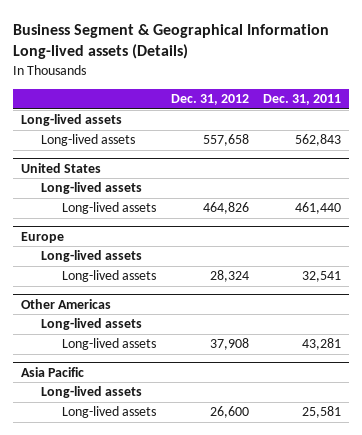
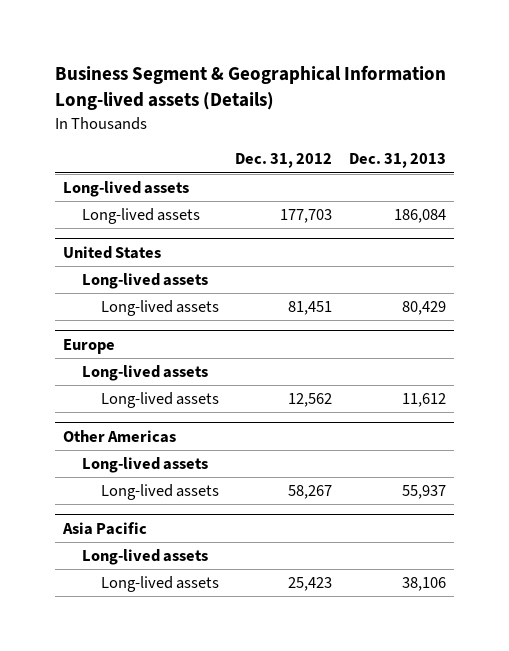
[263,94,342,106] Dec. 31, 2011 -> none
none -> [349,153,447,169] Dec. 31, 2013
[202,134,249,147] 557,658 -> [280,209,333,224] 177,703
[202,202,249,215] 464,826 -> [288,301,333,316] 81,451
[209,270,249,283] 28,324 -> [288,393,333,408] 12,562
[209,338,249,351] 37,908 -> [288,485,333,500] 58,267
[209,406,249,419] 26,600 -> [288,577,333,592] 25,423

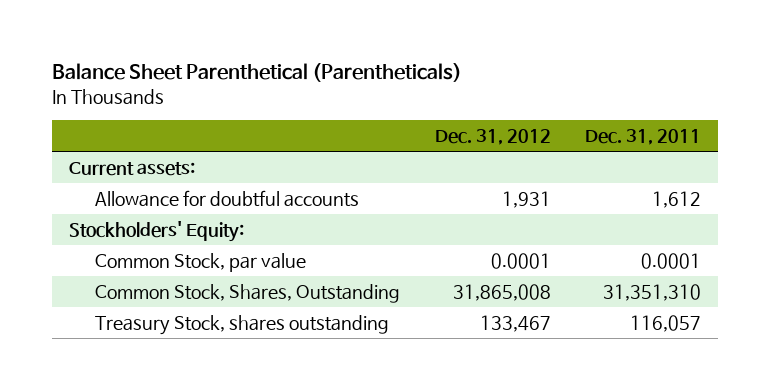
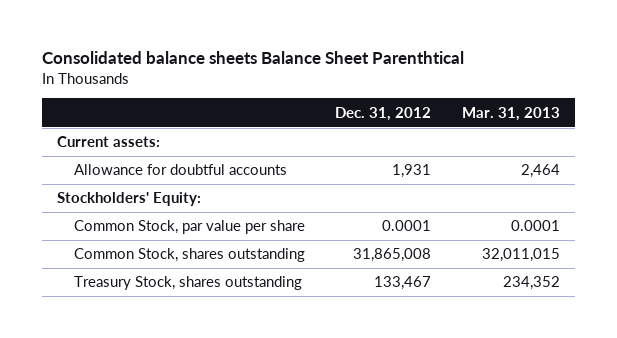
[51,63,462,83] Balance Sheet Parenthetical (Parentheticals) -> [41,51,464,65] Consolidated balance sheets Balance Sheet Parenthtical
[584,129,701,146] Dec. 31, 2011 -> none
none -> [461,106,560,121] Mar. 31, 2013
[95,252,307,272] Common Stock, par value -> [74,220,306,235] Common Stock, par value per share
[95,283,401,303] Common Stock, Shares, Outstanding -> [74,248,306,263] Common Stock, shares outstanding

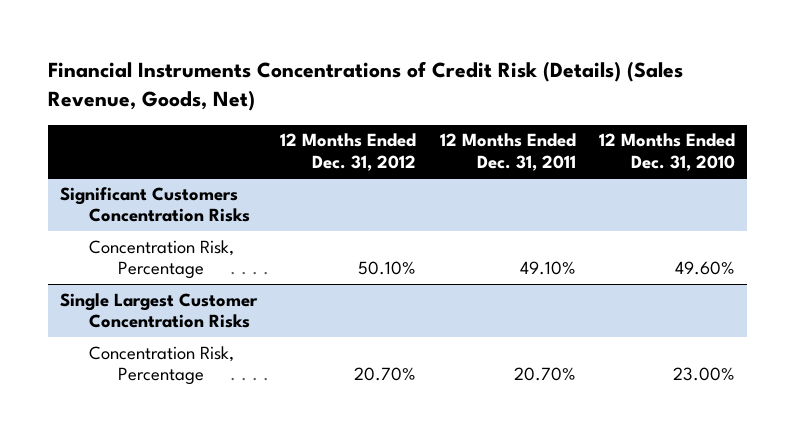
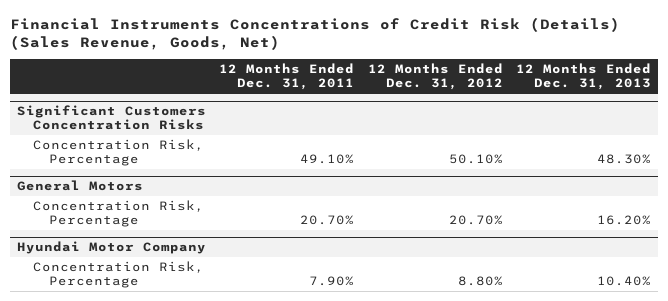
[599,133,736,171] 12 Months Ended Dec. 31, 2010 -> none
none -> [516,63,652,91] 12 Months Ended Dec. 31, 2013
[60,292,259,329] Single Largest Customer Concentration Risks -> none
none -> [16,180,143,192] General Motors
none -> [16,241,206,255] Hyundai Motor Company
none -> [32,261,204,289] Concentration Risk, Percentage

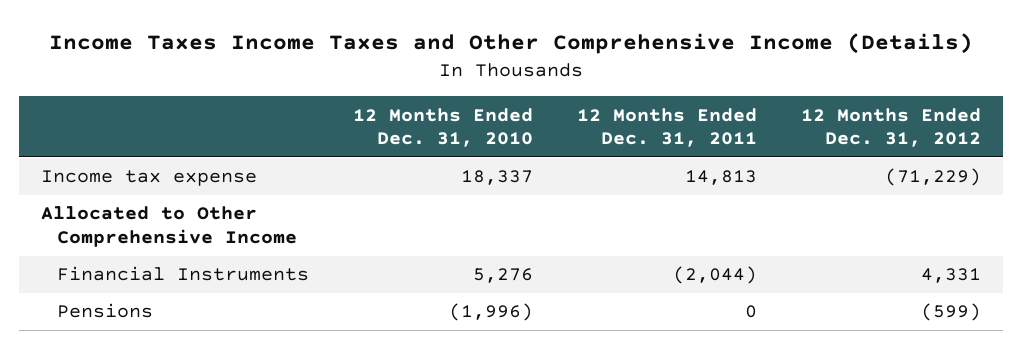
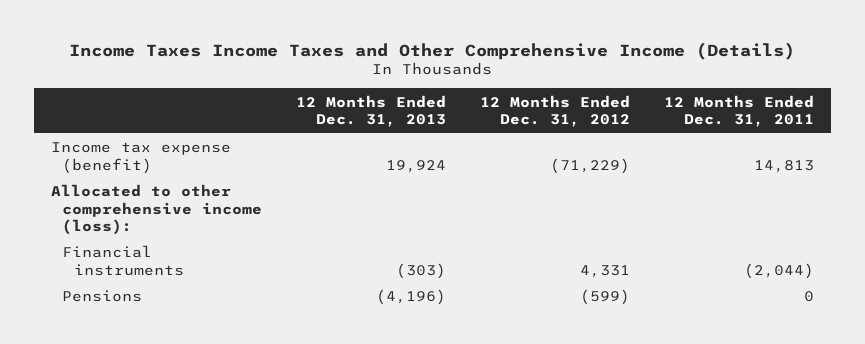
[353,107,534,148] 12 Months Ended Dec. 31, 2010 -> none
none -> [296,94,447,128] 12 Months Ended Dec. 31, 2013
[40,170,257,187] Income tax expense -> [50,142,231,174] Income tax expense (benefit)
[40,206,298,248] Allocated to Other Comprehensive Income -> [50,184,263,235] Allocated to other comprehensive income (loss):
[57,266,310,282] Financial Instruments -> [62,245,184,276] Financial instruments

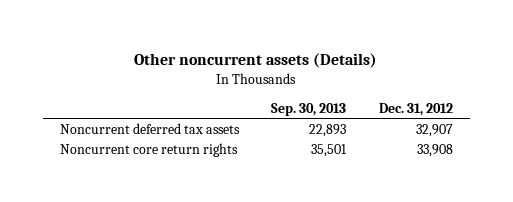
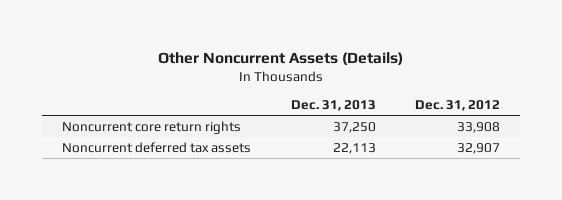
[134,52,378,68] Other noncurrent assets (Details) -> [158,51,404,65] Other Noncurrent Assets (Details)
[271,102,347,116] Sep. 30, 2013 -> none
none -> [290,100,376,112] Dec. 31, 2013
[59,122,240,134] Noncurrent deferred tax assets -> [62,141,252,153] Noncurrent deferred tax assets

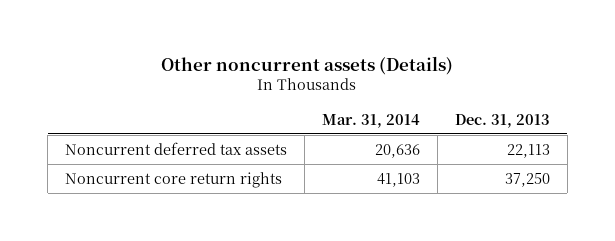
[158,51,404,65] Other Noncurrent Assets (Details) -> [161,55,454,75] Other noncurrent assets (Details)
[415,100,501,112] Dec. 31, 2012 -> none
none -> [321,113,420,128] Mar. 31, 2014
[62,120,242,134] Noncurrent core return rights -> [65,171,283,188] Noncurrent core return rights

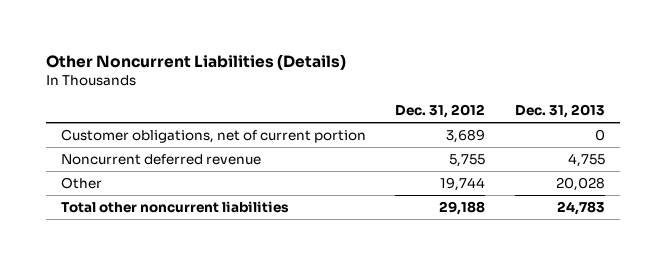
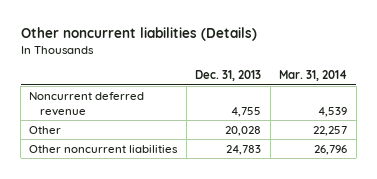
[45,53,346,70] Other Noncurrent Liabilities (Details) -> [20,27,257,42] Other noncurrent liabilities (Details)
[395,104,486,119] Dec. 31, 2012 -> none
none -> [279,70,348,82] Mar. 31, 2014
[60,128,366,143] Customer obligations, net of current portion -> none
[60,200,289,213] Total other noncurrent liabilities -> [29,144,179,153] Other noncurrent liabilities

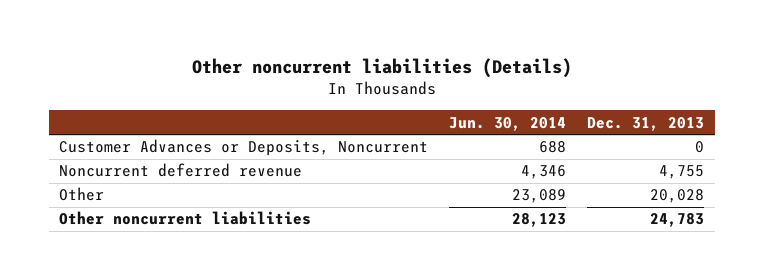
[279,70,348,82] Mar. 31, 2014 -> none
none -> [449,116,567,131] Jun. 30, 2014
none -> [59,139,429,157] Customer Advances or Deposits, Noncurrent

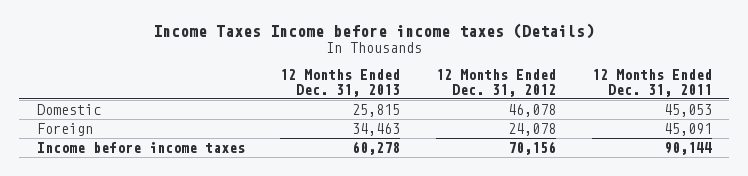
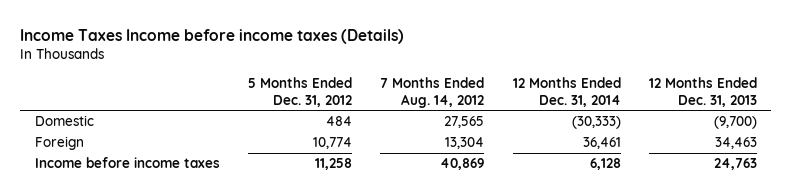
[435,69,556,97] 12 Months Ended Dec. 31, 2012 -> none
[591,69,712,97] 12 Months Ended Dec. 31, 2011 -> none
none -> [247,76,352,107] 5 Months Ended Dec. 31, 2012
none -> [380,76,485,108] 7 Months Ended Aug. 14, 2012
none -> [512,76,621,107] 12 Months Ended Dec. 31, 2014
[352,103,401,117] 25,815 -> [713,116,757,130] (9,700)
[352,140,401,155] 60,278 -> [713,158,757,171] 24,763

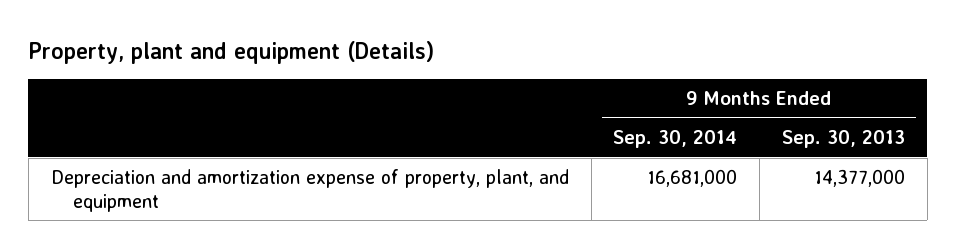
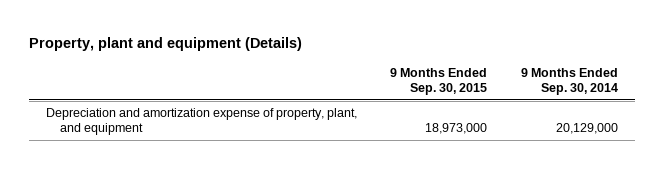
[782,129,906,148] Sep. 30, 2013 -> none
none -> [390,67,488,96] 9 Months Ended Sep. 30, 2015
[647,169,738,188] 16,681,000 -> [556,123,619,135] 20,129,000

